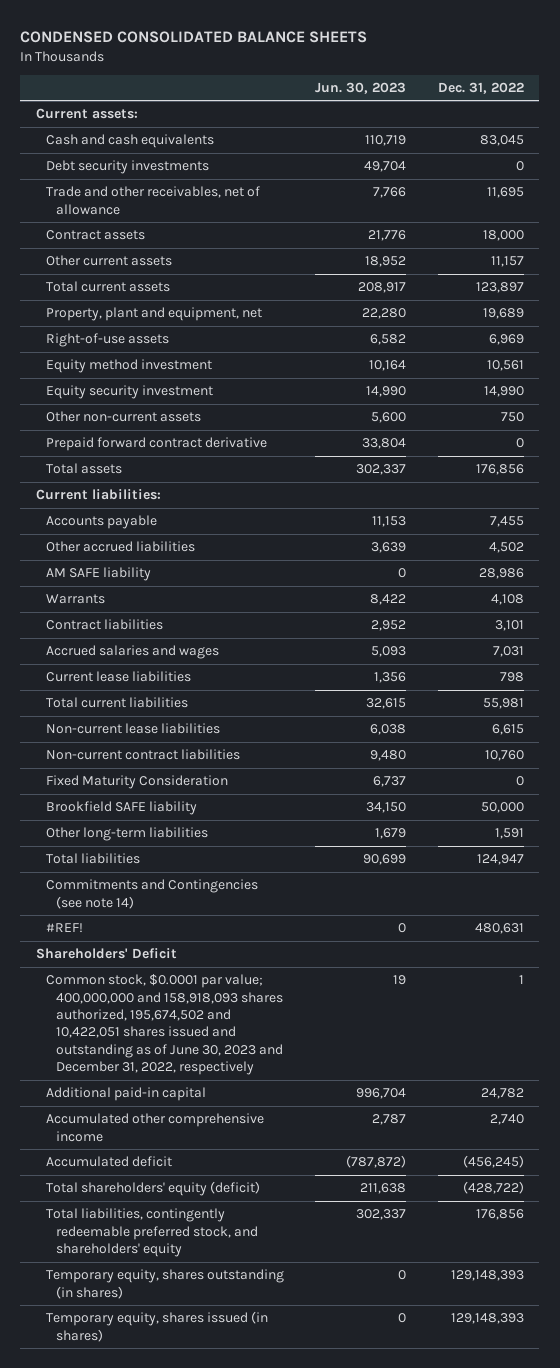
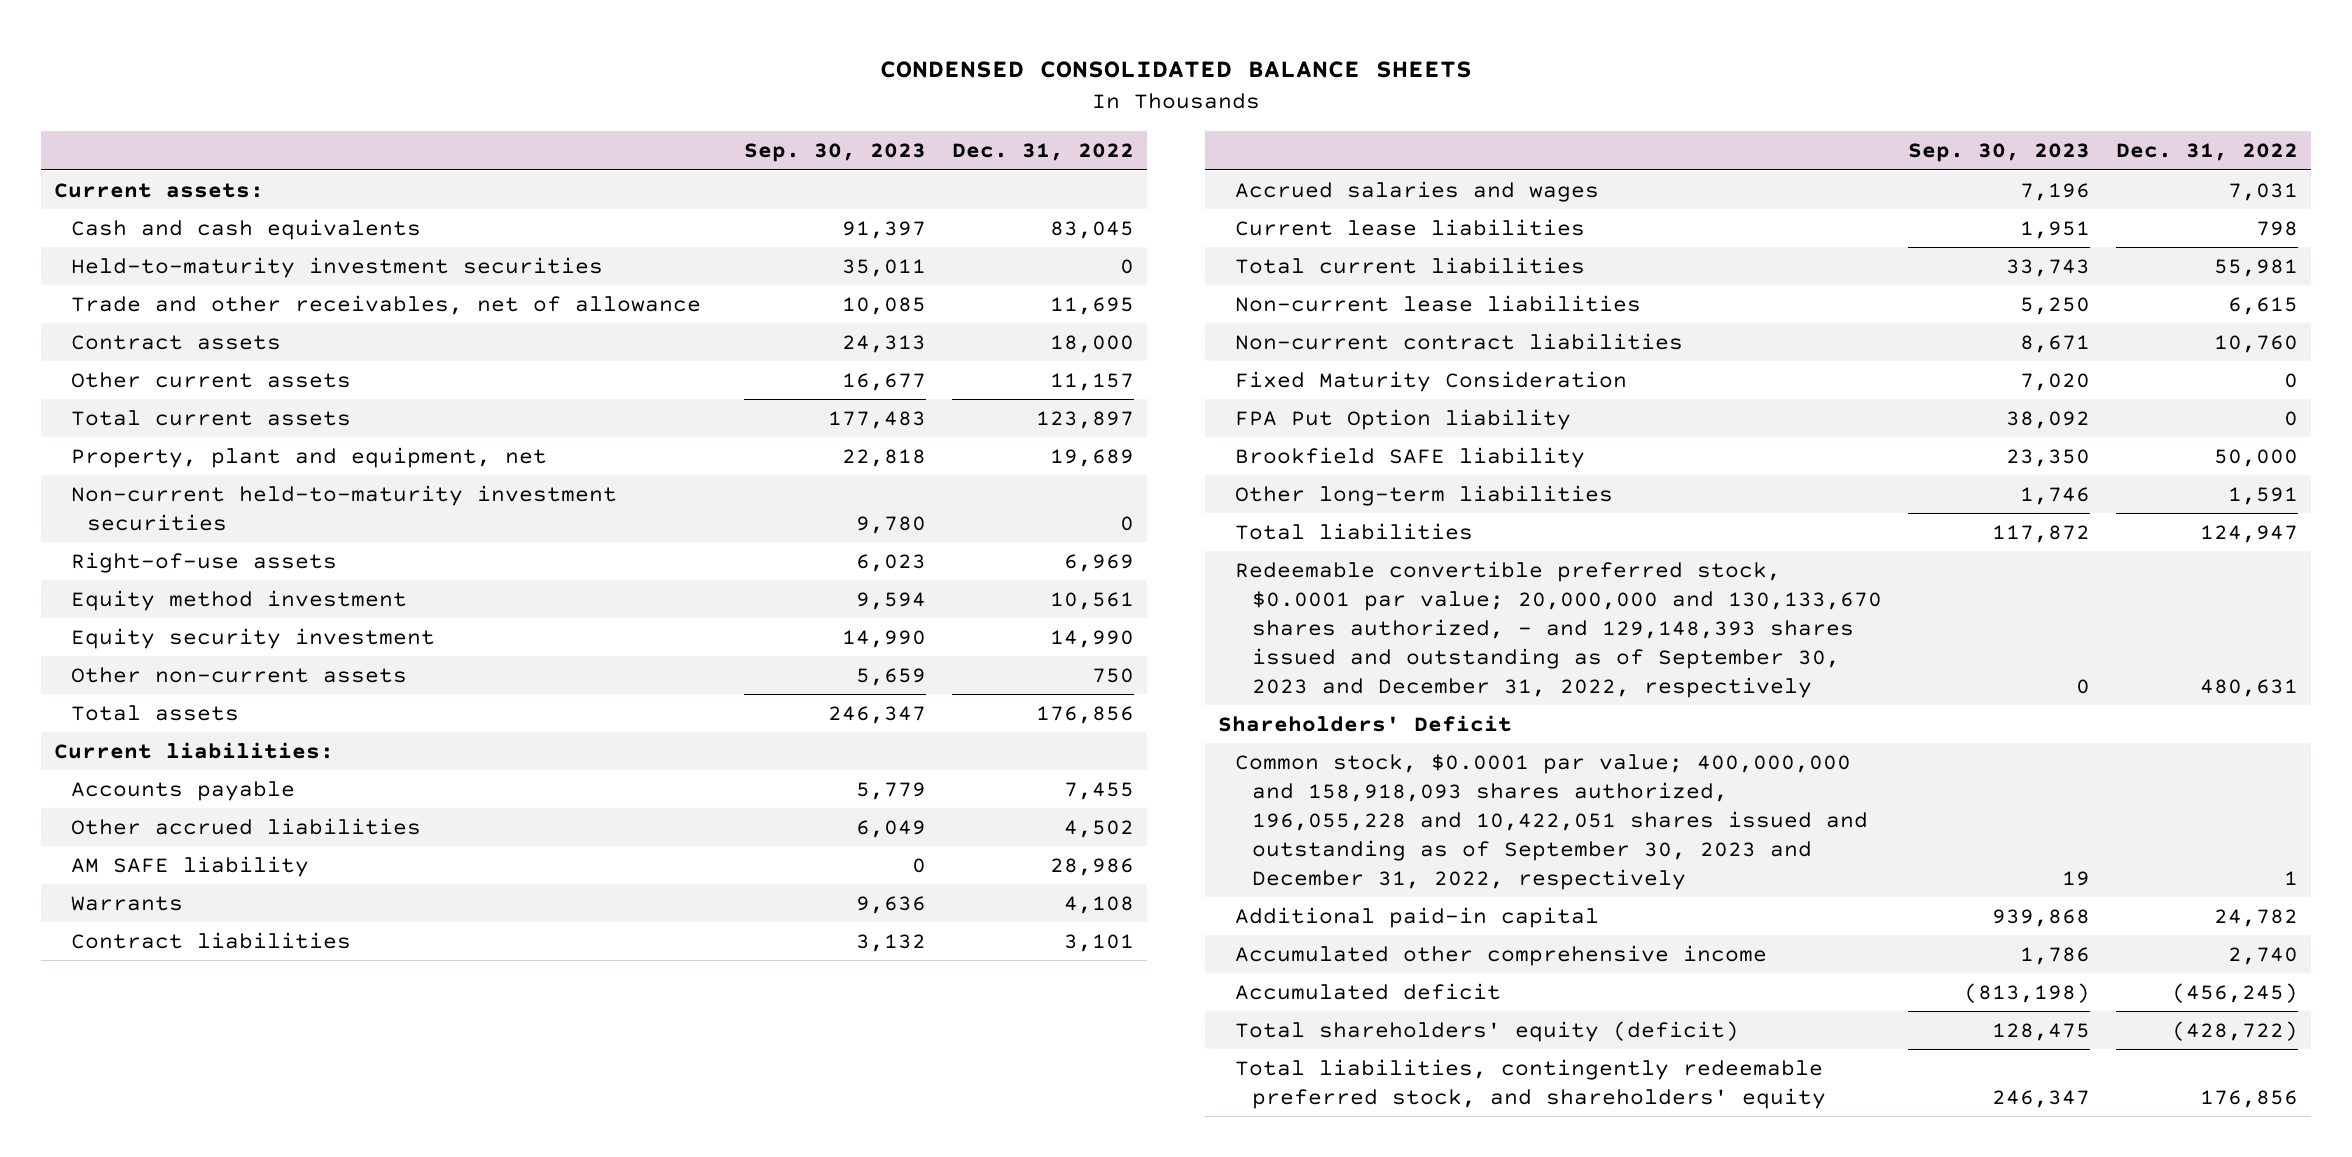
[315,81,407,94] Jun. 30, 2023 -> none
none -> [743,143,926,163] Sep. 30, 2023
[45,160,209,175] Debt security investments -> none
none -> [70,256,603,278] Held-to-maturity investment securities
none -> [70,484,617,532] Non-current held-to-maturity investment securities
[45,437,267,452] Prepaid forward contract derivative -> none
none -> [1235,408,1572,430] FPA Put Option liability
[45,879,258,909] Commitments and Contingencies (see note 14) -> none
[45,923,83,934] #REF! -> [1235,560,1882,699] Redeemable convertible preferred stock, $0.0001 par value; 20,000,000 and 130,133,670 shares authorized, - and 129,148,393 shares issued and outstanding as of September 30, 2023 and December 31, 2022, respectively
[45,974,283,1076] Common stock, $0.0001 par value; 400,000,000 and 158,918,093 shares authorized, 195,674,502 and 10,422,051 shares issued and outstanding as of June 30, 2023 and December 31, 2022, respectively -> [1235,753,1868,891] Common stock, $0.0001 par value; 400,000,000 and 158,918,093 shares authorized, 196,055,228 and 10,422,051 shares issued and outstanding as of September 30, 2023 and December 31, 2022, respectively
[45,1269,284,1299] Temporary equity, shares outstanding (in shares) -> none
[45,1311,268,1342] Temporary equity, shares issued (in shares) -> none

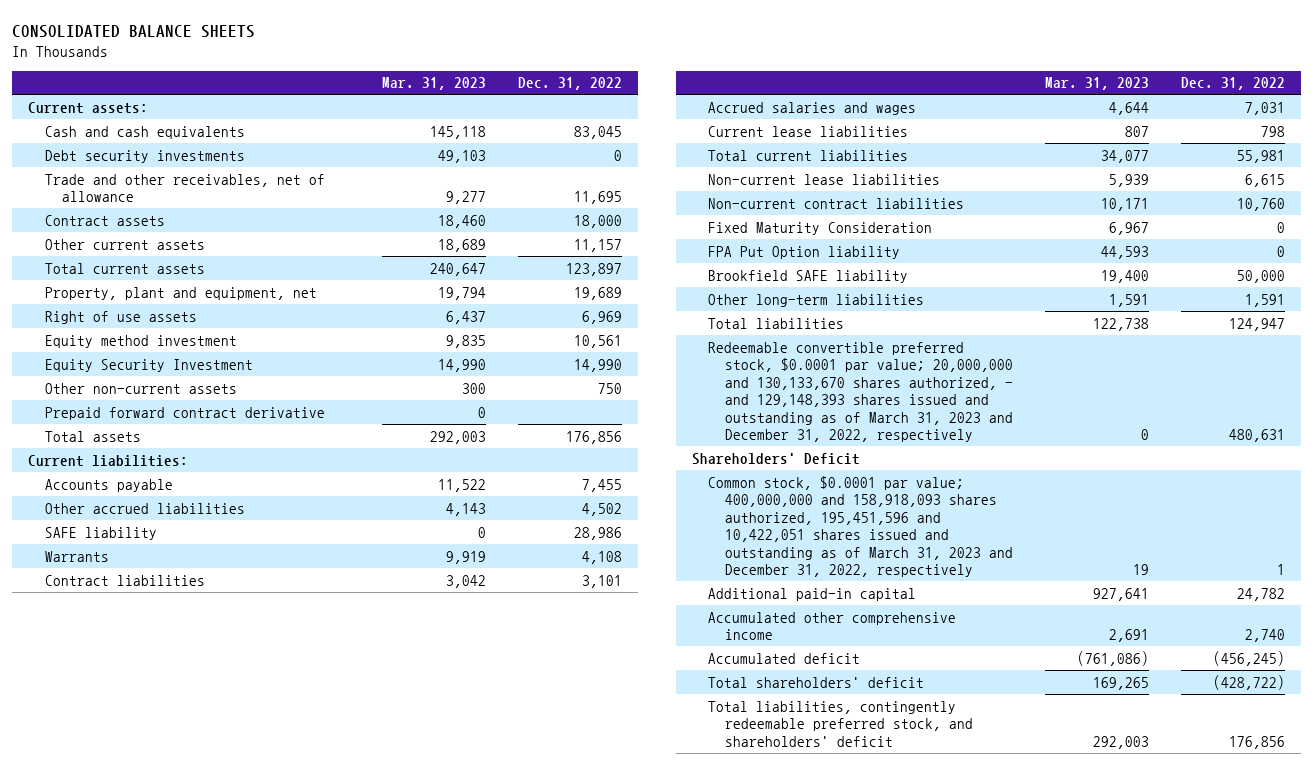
[880,60,1473,78] CONDENSED CONSOLIDATED BALANCE SHEETS -> [12,24,256,38] CONSOLIDATED BALANCE SHEETS
[743,143,926,163] Sep. 30, 2023 -> none
none -> [382,77,487,91] Mar. 31, 2023
[70,256,603,278] Held-to-maturity investment securities -> none
none -> [45,149,246,163] Debt security investments
[70,484,617,532] Non-current held-to-maturity investment securities -> none
[70,551,337,573] Right-of-use assets -> [45,310,198,324] Right of use assets
[70,627,435,649] Equity security investment -> [45,358,254,372] Equity Security Investment
none -> [45,406,326,420] Prepaid forward contract derivative
[70,855,309,877] AM SAFE liability -> [45,526,158,540] SAFE liability
[1235,560,1882,699] Redeemable convertible preferred stock, $0.0001 par value; 20,000,000 and 130,133,670 shares authorized, - and 129,148,393 shares issued and outstanding as of September 30, 2023 and December 31, 2022, respectively -> [708,341,1014,443] Redeemable convertible preferred stock, $0.0001 par value; 20,000,000 and 130,133,670 shares authorized, - and 129,148,393 shares issued and outstanding as of March 31, 2023 and December 31, 2022, respectively
[1235,753,1868,891] Common stock, $0.0001 par value; 400,000,000 and 158,918,093 shares authorized, 196,055,228 and 10,422,051 shares issued and outstanding as of September 30, 2023 and December 31, 2022, respectively -> [708,475,1014,578] Common stock, $0.0001 par value; 400,000,000 and 158,918,093 shares authorized, 195,451,596 and 10,422,051 shares issued and outstanding as of March 31, 2023 and December 31, 2022, respectively
[1235,1020,1740,1042] Total shareholders' equity (deficit) -> [708,676,925,688] Total shareholders' deficit
[1235,1058,1826,1110] Total liabilities, contingently redeemable preferred stock, and shareholders' equity -> [708,700,974,747] Total liabilities, contingently redeemable preferred stock, and shareholders' deficit

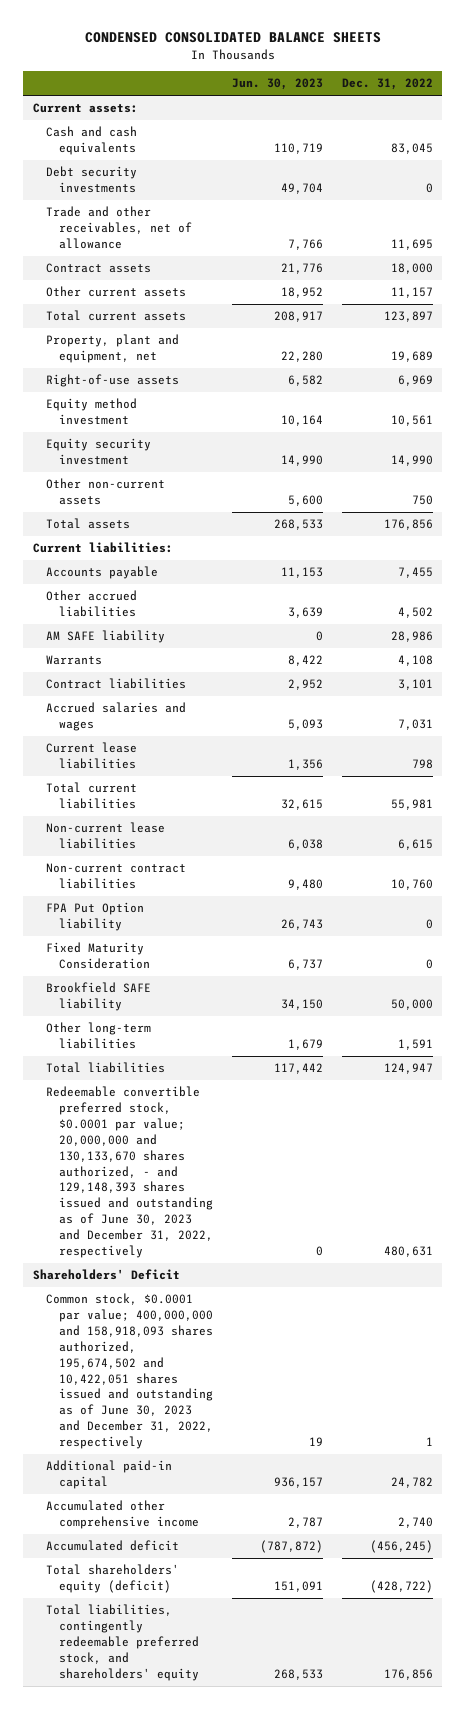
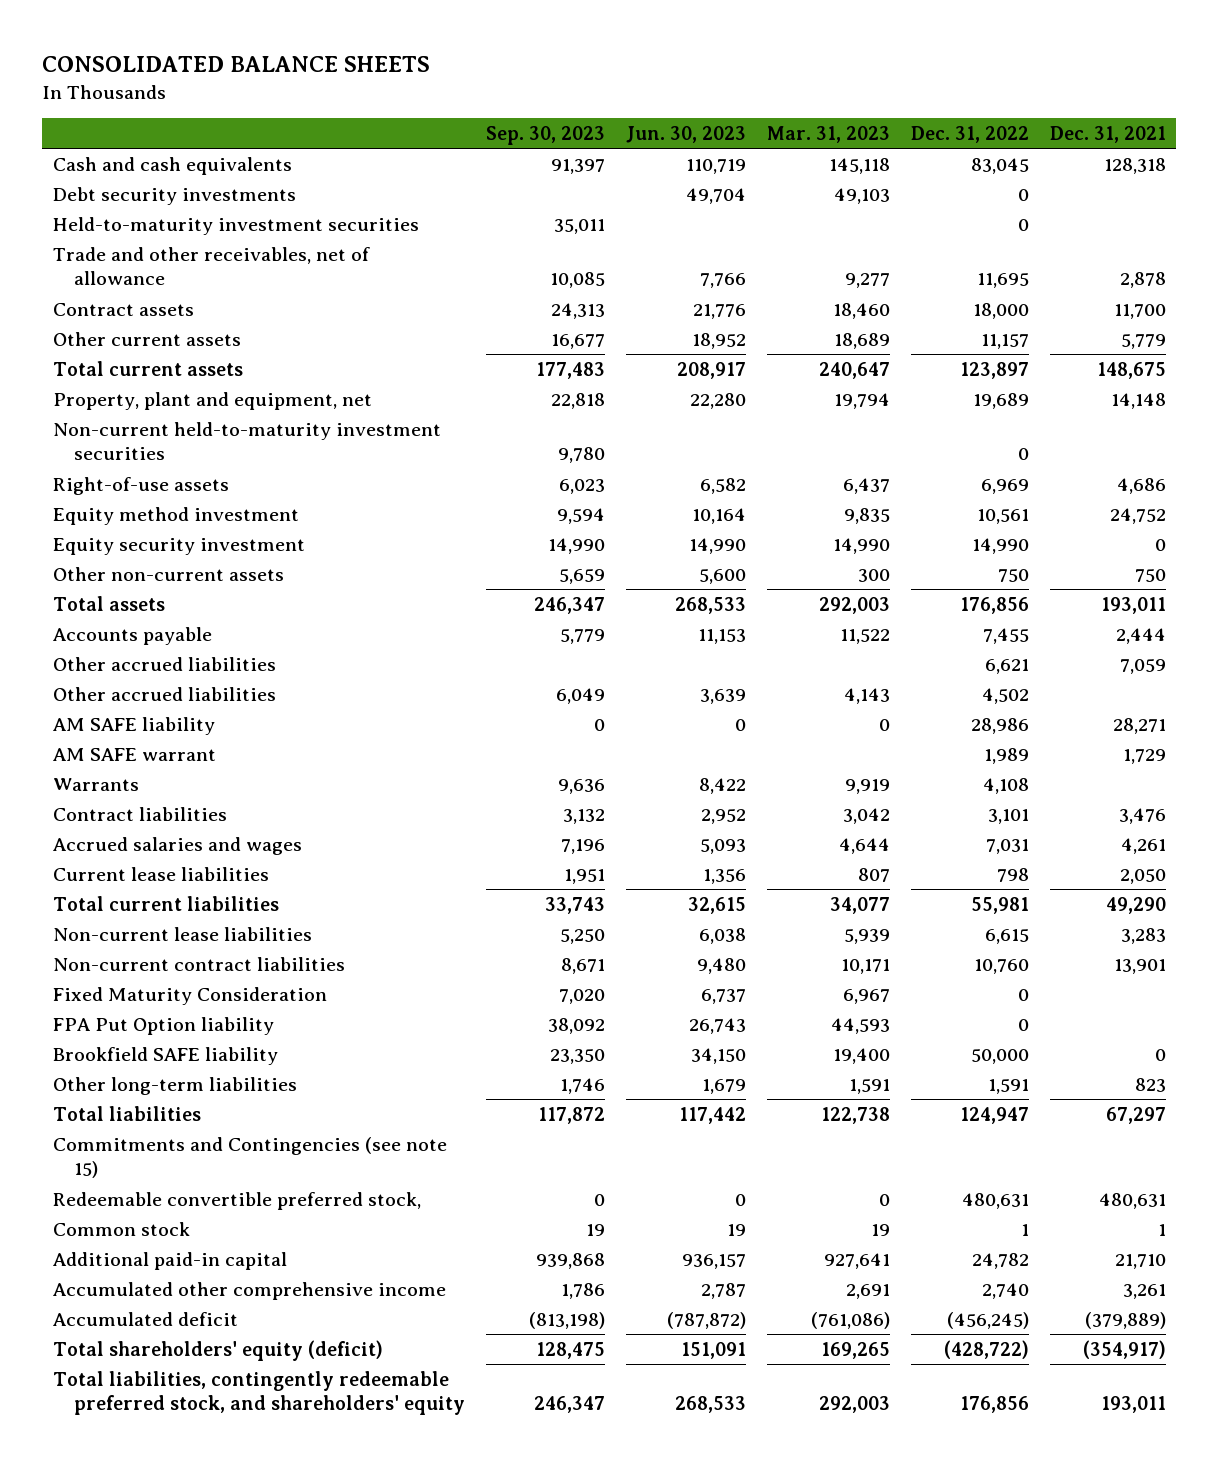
[84,32,381,44] CONDENSED CONSOLIDATED BALANCE SHEETS -> [42,56,431,73] CONSOLIDATED BALANCE SHEETS
none -> [485,125,605,145] Sep. 30, 2023
none -> [766,125,890,143] Mar. 31, 2023
none -> [1049,125,1166,143] Dec. 31, 2021
[32,103,138,114] Current assets: -> none
none -> [52,216,419,235] Held-to-maturity investment securities
none -> [52,421,441,461] Non-current held-to-maturity investment securities
[32,542,173,554] Current liabilities: -> none
none -> [52,656,276,671] Other accrued liabilities
none -> [52,747,216,761] AM SAFE warrant
[45,902,144,932] FPA Put Option liability -> [52,1016,274,1035] FPA Put Option liability
[32,1269,180,1281] Shareholders' Deficit -> none
none -> [52,1136,447,1179] Commitments and Contingencies (see note 15)
[45,1086,213,1258] Redeemable convertible preferred stock, $0.0001 par value; 20,000,000 and 130,133,670 shares authorized, - and 129,148,393 shares issued and outstanding as of June 30, 2023 and December 31, 2022, respectively -> [52,1191,421,1210] Redeemable convertible preferred stock,
[45,1293,213,1449] Common stock, $0.0001 par value; 400,000,000 and 158,918,093 shares authorized, 195,674,502 and 10,422,051 shares issued and outstanding as of June 30, 2023 and December 31, 2022, respectively -> [52,1221,190,1236] Common stock

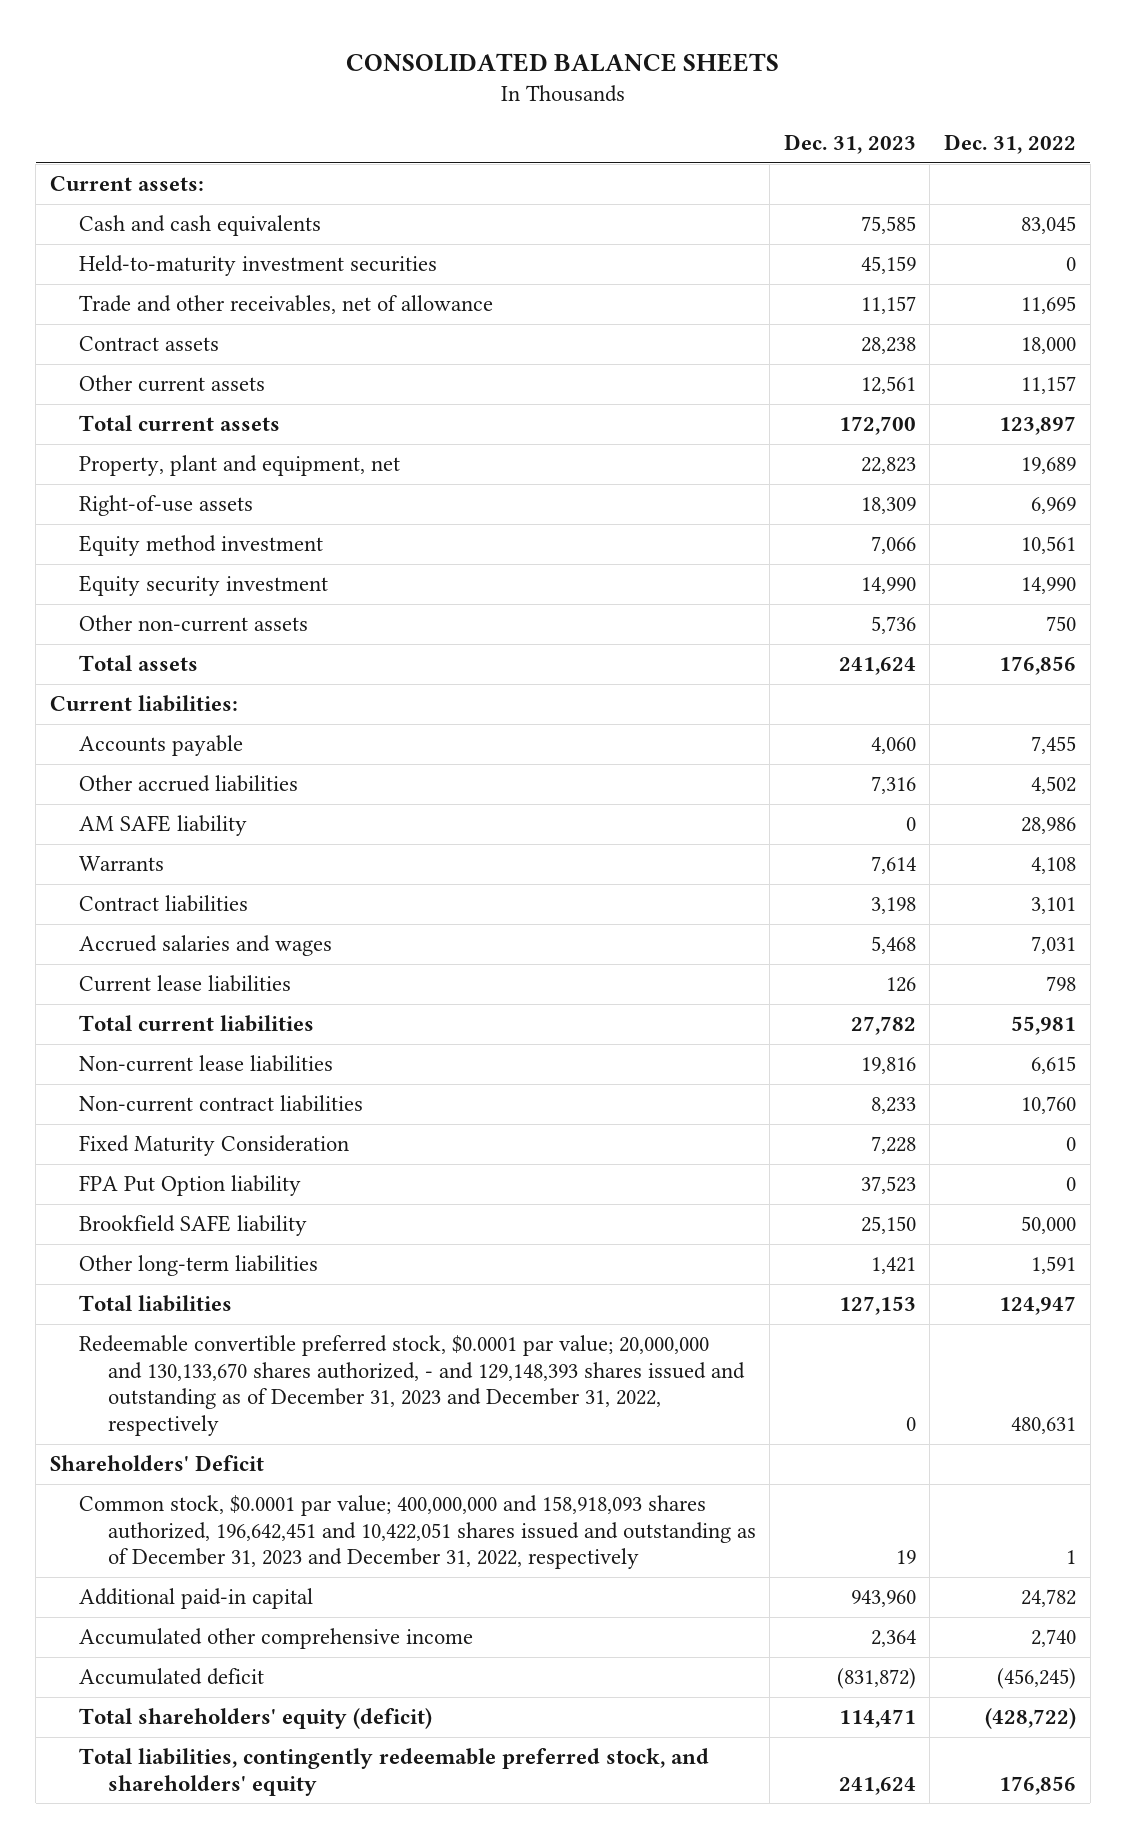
[485,125,605,145] Sep. 30, 2023 -> none
[625,125,746,143] Jun. 30, 2023 -> none
[766,125,890,143] Mar. 31, 2023 -> none
[1049,125,1166,143] Dec. 31, 2021 -> none
none -> [783,134,916,155] Dec. 31, 2023
none -> [49,176,204,192] Current assets:
[52,186,296,205] Debt security investments -> none
[52,421,441,461] Non-current held-to-maturity investment securities -> none
none -> [49,695,238,713] Current liabilities:
[52,656,276,671] Other accrued liabilities -> none
[52,747,216,761] AM SAFE warrant -> none
[52,1136,447,1179] Commitments and Contingencies (see note 15) -> none
[52,1191,421,1210] Redeemable convertible preferred stock, -> [78,1335,745,1436] Redeemable convertible preferred stock, $0.0001 par value; 20,000,000 and 130,133,670 shares authorized, - and 129,148,393 shares issued and outstanding as of December 31, 2023 and December 31, 2022, respectively
none -> [49,1455,264,1472] Shareholders' Deficit
[52,1221,190,1236] Common stock -> [78,1495,756,1570] Common stock, $0.0001 par value; 400,000,000 and 158,918,093 shares authorized, 196,642,451 and 10,422,051 shares issued and outstanding as of December 31, 2023 and December 31, 2022, respectively

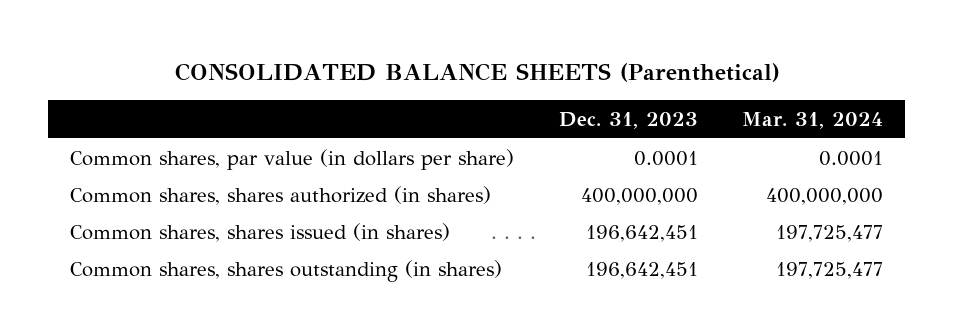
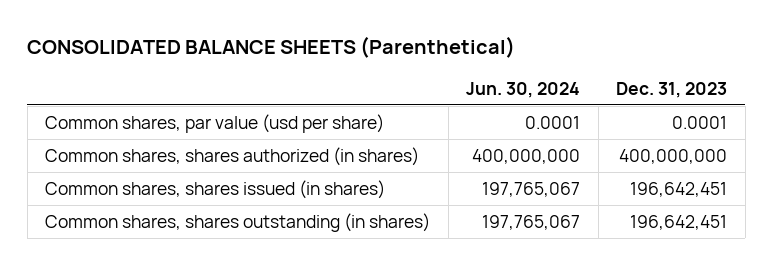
[741,112,883,130] Mar. 31, 2024 -> none
none -> [466,81,581,98] Jun. 30, 2024
[70,148,515,170] Common shares, par value (in dollars per share) -> [45,113,385,133] Common shares, par value (usd per share)

